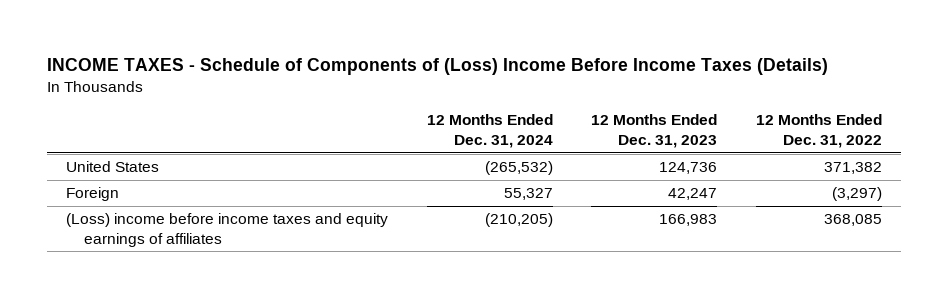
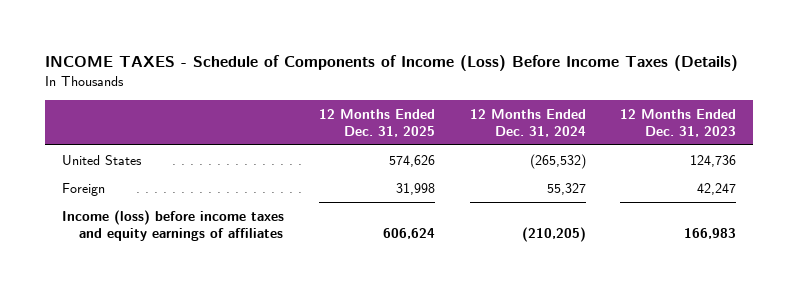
[47,57,829,75] INCOME TAXES - Schedule of Components of (Loss) Income Before Income Taxes (Details) -> [45,54,739,71] INCOME TAXES - Schedule of Components of Income (Loss) Before Income Taxes (Details)
[756,114,883,148] 12 Months Ended Dec. 31, 2022 -> none
none -> [318,109,435,137] 12 Months Ended Dec. 31, 2025
[66,213,389,247] (Loss) income before income taxes and equity earnings of affiliates -> [62,209,285,241] Income (loss) before income taxes and equity earnings of affiliates

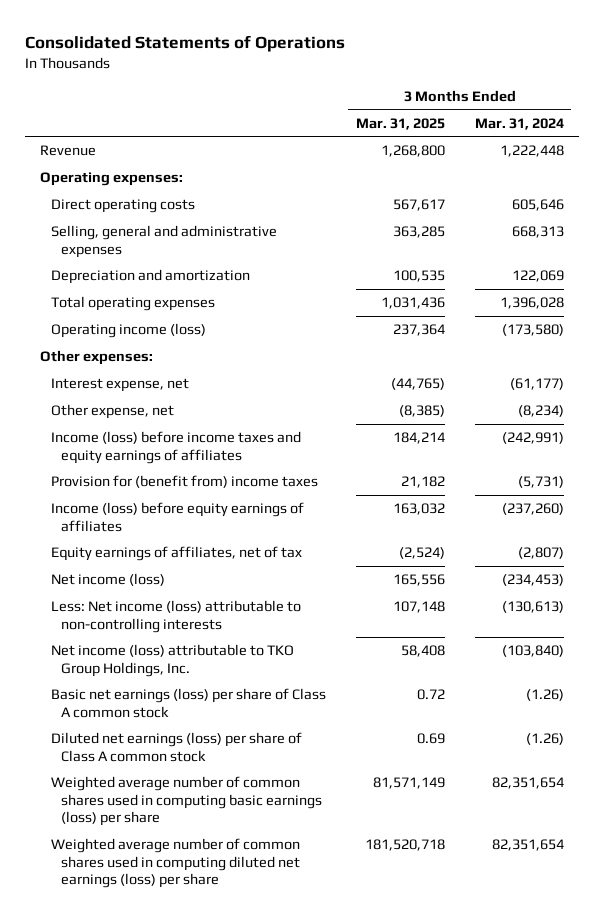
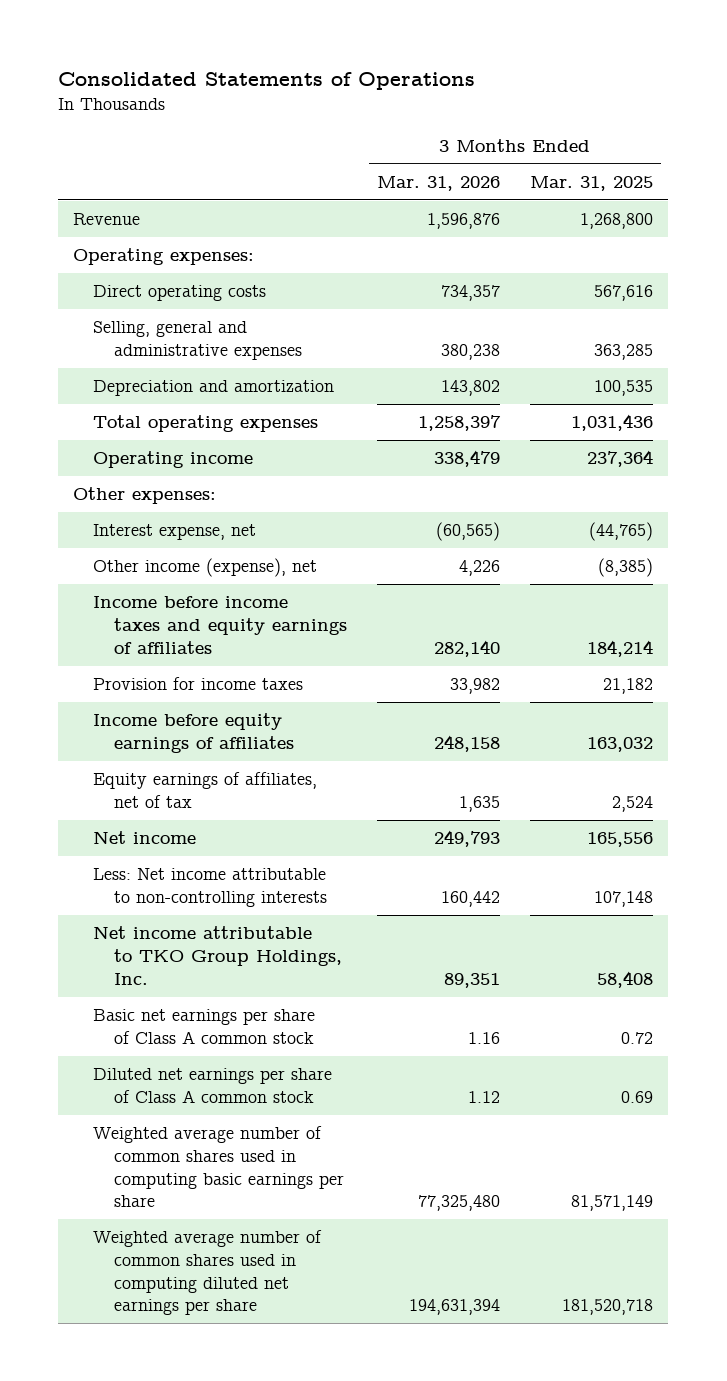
[474,117,564,130] Mar. 31, 2024 -> none
none -> [376,175,500,191] Mar. 31, 2026
[392,199,445,212] 567,617 -> [594,285,654,302] 567,616
[50,323,206,339] Operating income (loss) -> [93,451,254,469] Operating income
[50,404,174,420] Other expense, net -> [93,558,318,578] Other income (expense), net
[50,431,301,464] Income (loss) before income taxes and equity earnings of affiliates -> [93,596,347,654] Income before income taxes and equity earnings of affiliates
[50,475,318,489] Provision for (benefit from) income taxes -> [93,677,304,691] Provision for income taxes
[50,502,304,532] Income (loss) before equity earnings of affiliates -> [93,713,294,753] Income before equity earnings of affiliates
[398,547,445,560] (2,524) -> [612,795,654,812] 2,524
[50,573,165,587] Net income (loss) -> [93,831,197,845] Net income
[50,600,301,633] Less: Net income (loss) attributable to non-controlling interests -> [93,868,327,907] Less: Net income attributable to non-controlling interests
[50,644,294,677] Net income (loss) attributable to TKO Group Holdings, Inc. -> [93,926,342,985] Net income attributable to TKO Group Holdings, Inc.
[50,688,326,718] Basic net earnings (loss) per share of Class A common stock -> [93,1009,316,1044] Basic net earnings per share of Class A common stock
[50,732,302,762] Diluted net earnings (loss) per share of Class A common stock -> [93,1068,333,1103] Diluted net earnings per share of Class A common stock
[50,776,323,827] Weighted average number of common shares used in computing basic earnings (loss) per share -> [93,1126,344,1208] Weighted average number of common shares used in computing basic earnings per share
[50,838,301,889] Weighted average number of common shares used in computing diluted net earnings (loss) per share -> [93,1230,323,1316] Weighted average number of common shares used in computing diluted net earnings per share

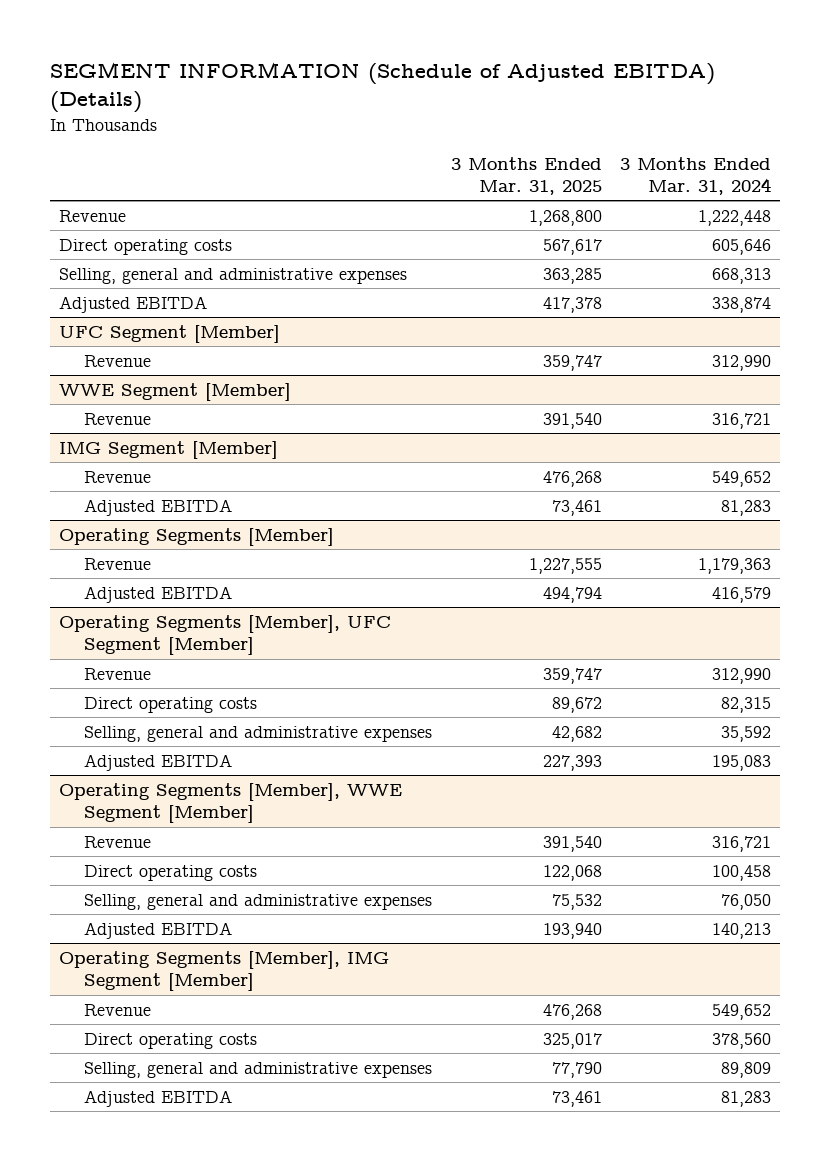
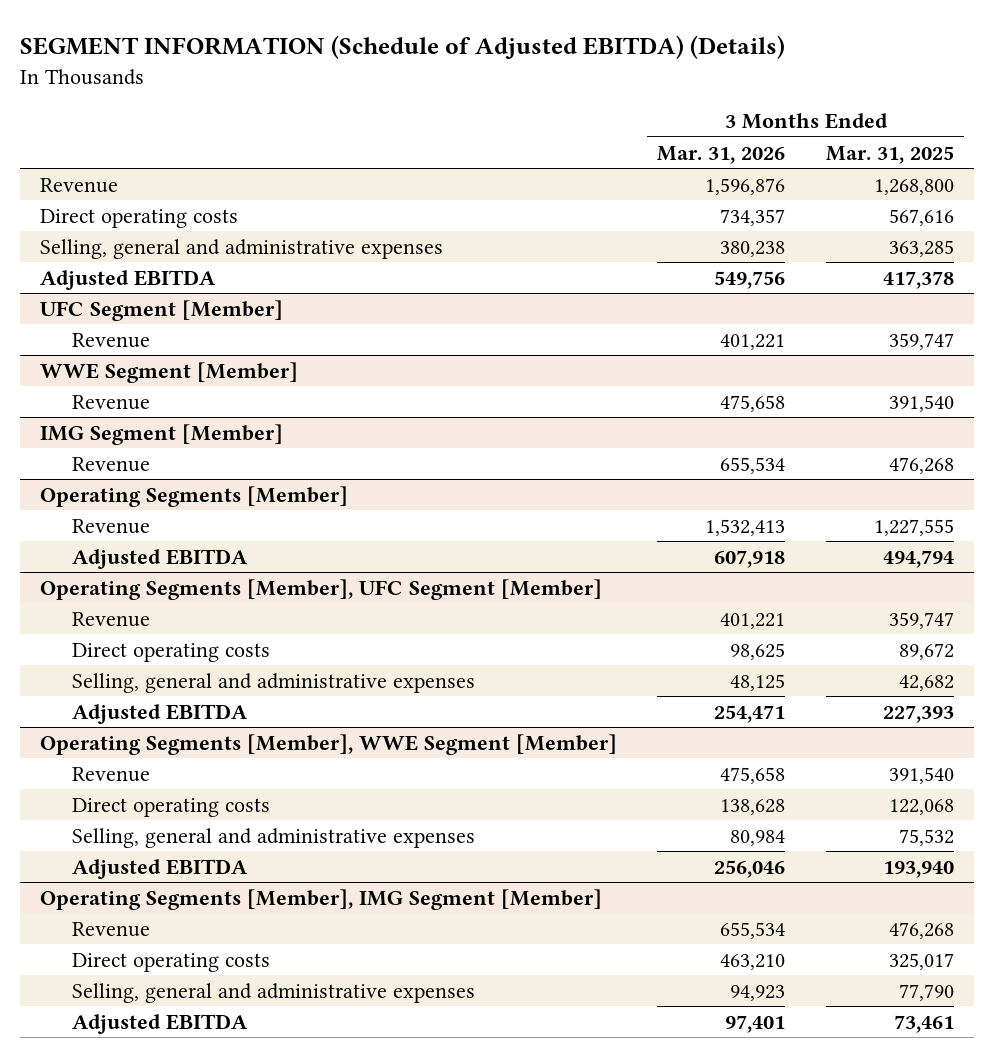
[620,156,772,195] 3 Months Ended Mar. 31, 2024 -> none
none -> [657,145,786,164] Mar. 31, 2026
[542,238,602,255] 567,617 -> [888,208,954,226] 567,616
[84,498,233,516] Adjusted EBITDA -> none

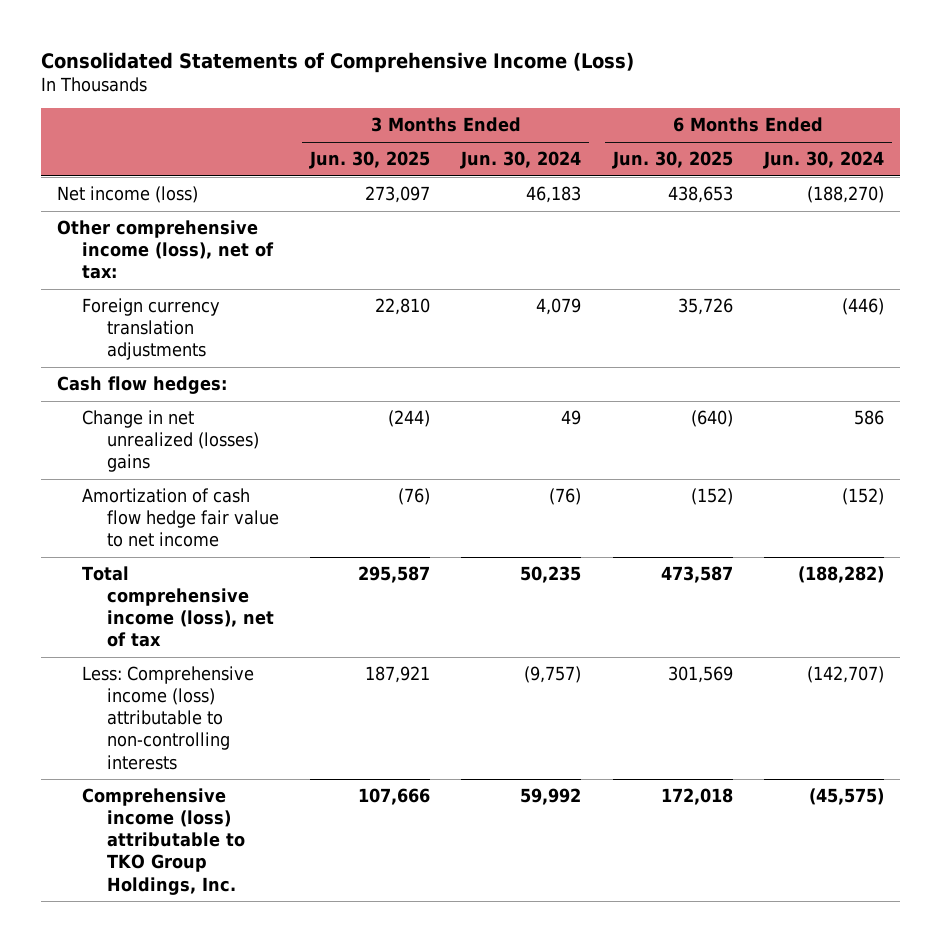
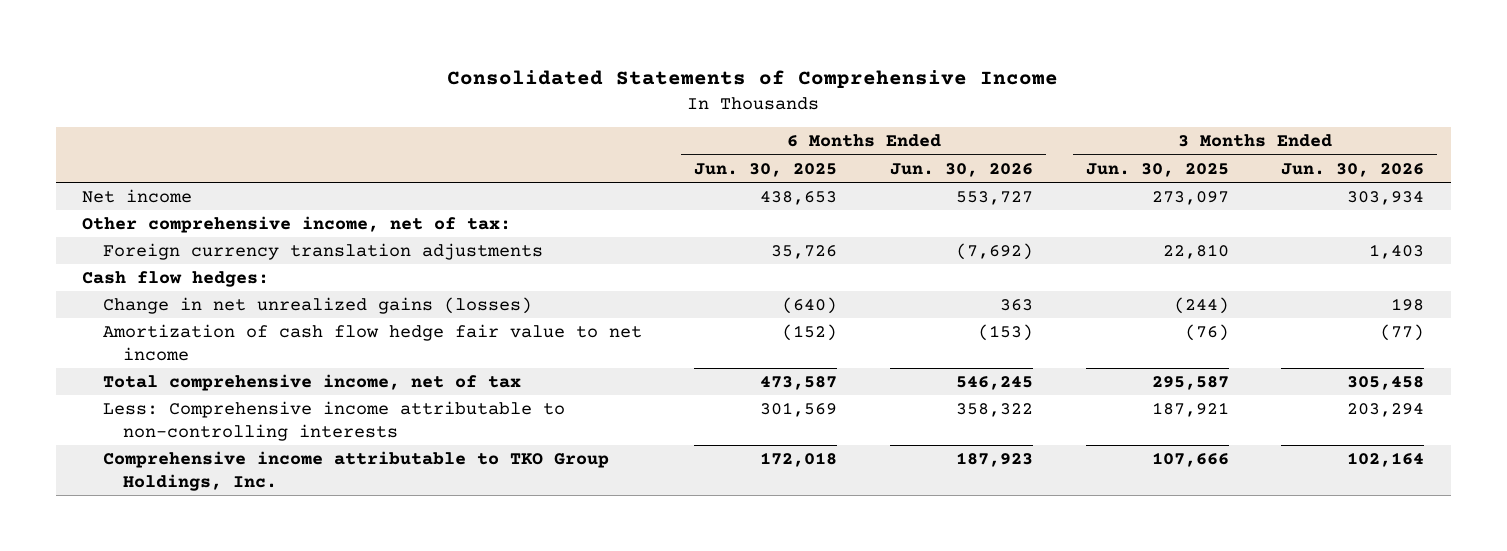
[40,51,634,73] Consolidated Statements of Comprehensive Income (Loss) -> [447,70,1059,89] Consolidated Statements of Comprehensive Income
[460,151,582,170] Jun. 30, 2024 -> none
[763,151,885,170] Jun. 30, 2024 -> none
none -> [890,162,1034,177] Jun. 30, 2026
none -> [1281,162,1425,177] Jun. 30, 2026
[56,186,198,204] Net income (loss) -> [82,189,193,204] Net income
[56,220,274,280] Other comprehensive income (loss), net of tax: -> [82,216,512,234] Other comprehensive income, net of tax:
[81,410,259,473] Change in net unrealized (losses) gains -> [102,297,532,315] Change in net unrealized gains (losses)
[81,566,274,648] Total comprehensive income (loss), net of tax -> [102,374,521,392] Total comprehensive income, net of tax
[81,666,254,770] Less: Comprehensive income (loss) attributable to non-controlling interests -> [102,401,565,441] Less: Comprehensive income attributable to non-controlling interests
[81,788,245,895] Comprehensive income (loss) attributable to TKO Group Holdings, Inc. -> [102,451,609,491] Comprehensive income attributable to TKO Group Holdings, Inc.

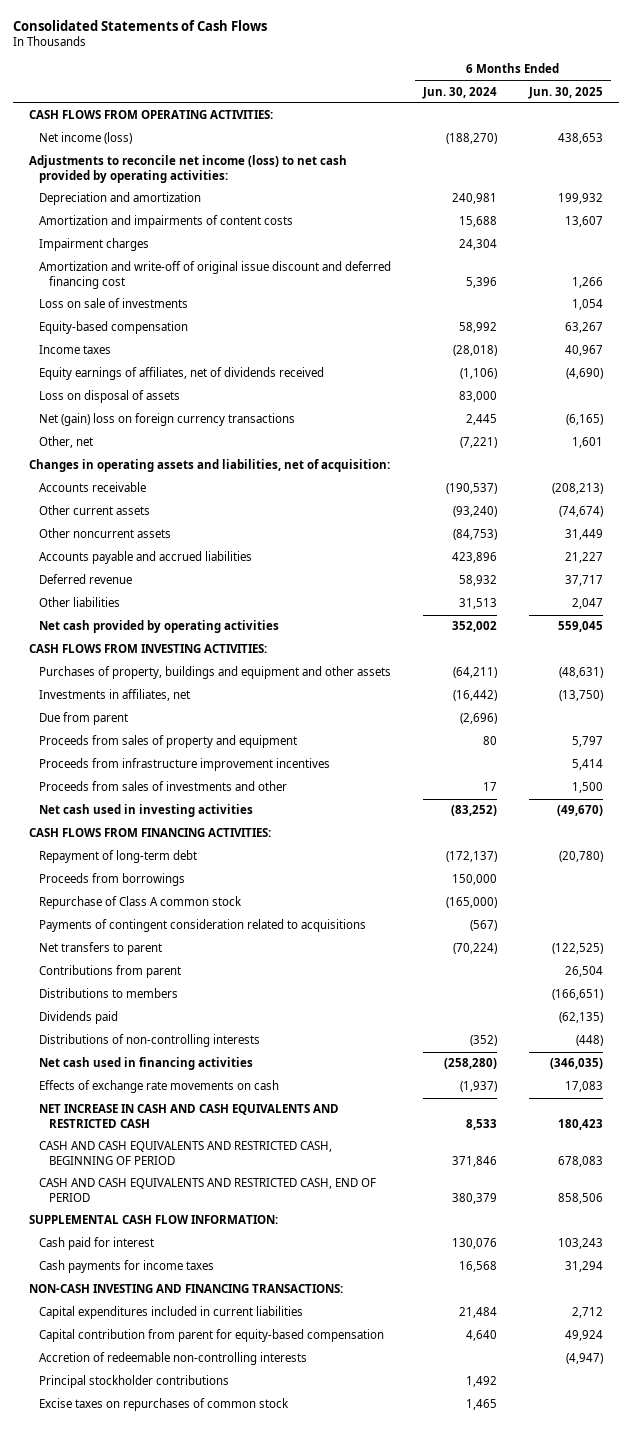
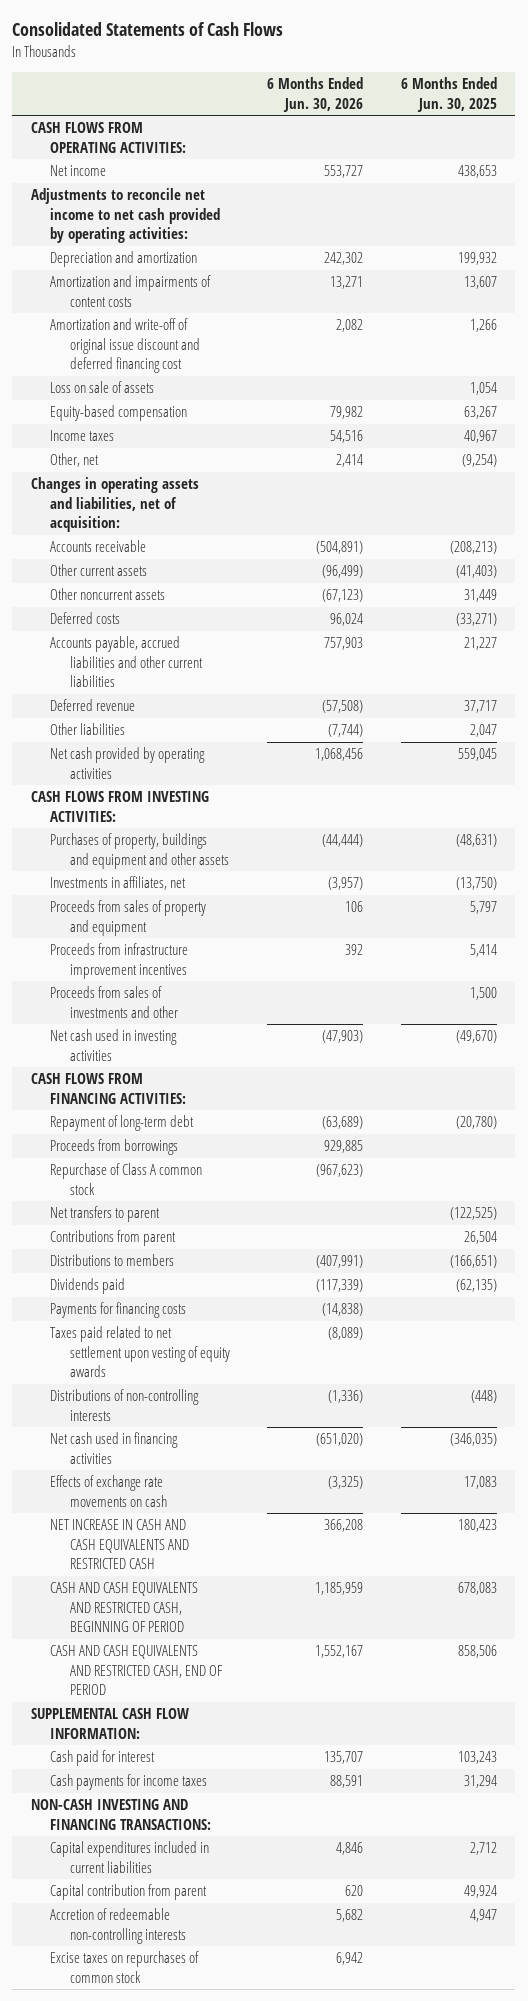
[421,86,497,99] Jun. 30, 2024 -> none
none -> [267,77,364,112] 6 Months Ended Jun. 30, 2026
[38,132,132,145] Net income (loss) -> [50,165,107,177] Net income
[28,155,347,183] Adjustments to reconcile net income (loss) to net cash provided by operating activities: -> [30,188,221,244] Adjustments to reconcile net income to net cash provided by operating activities:
[38,238,149,252] Impairment charges -> none
[38,298,188,309] Loss on sale of investments -> [50,381,155,394] Loss on sale of assets
[38,367,324,381] Equity earnings of affiliates, net of dividends received -> none
[38,390,180,404] Loss on disposal of assets -> none
[38,413,295,427] Net (gain) loss on foreign currency transactions -> none
[571,437,603,449] 1,601 -> [461,454,497,468] (9,254)
[558,506,603,518] (74,674) -> [455,565,497,579] (41,403)
none -> [50,612,121,625] Deferred costs
[38,551,252,565] Accounts payable and accrued liabilities -> [50,636,203,688] Accounts payable, accrued liabilities and other current liabilities
[38,712,128,726] Due from parent -> none
[38,919,366,933] Payments of contingent consideration related to acquisitions -> none
none -> [50,1302,187,1319] Payments for financing costs
none -> [50,1326,230,1378] Taxes paid related to net settlement upon vesting of equity awards
[38,1375,229,1389] Principal stockholder contributions -> none
[38,1329,384,1343] Capital contribution from parent for equity-based compensation -> [50,1884,208,1901] Capital contribution from parent
[565,1353,603,1365] (4,947) -> [469,1909,497,1923] 4,947

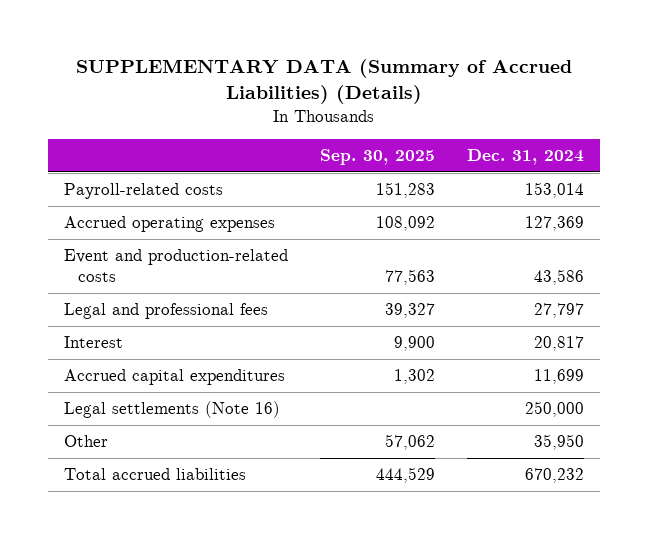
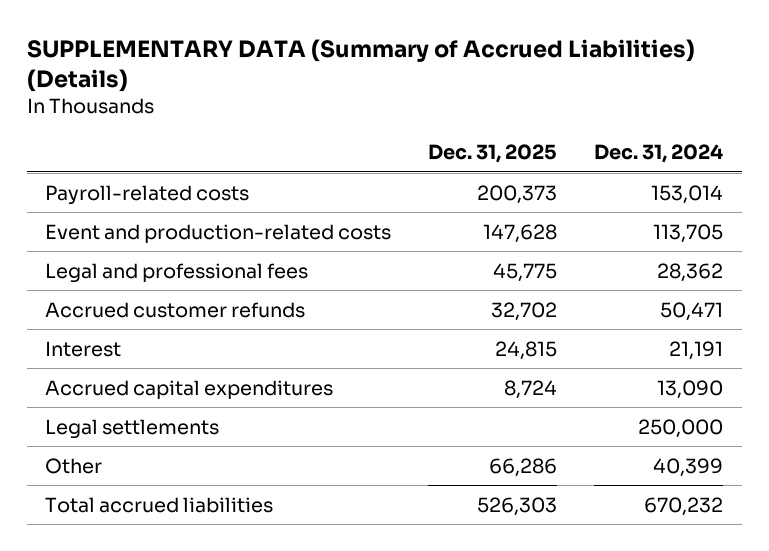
[319,148,435,165] Sep. 30, 2025 -> none
none -> [428,144,558,164] Dec. 31, 2025
[63,216,275,233] Accrued operating expenses -> none
[534,269,585,286] 43,586 -> [653,223,724,243] 113,705
[534,303,585,319] 27,797 -> [657,262,724,282] 28,362
none -> [45,301,306,318] Accrued customer refunds
[534,336,585,352] 20,817 -> [669,340,724,360] 21,191
[534,369,585,385] 11,699 -> [657,379,724,399] 13,090
[63,401,280,419] Legal settlements (Note 16) -> [45,418,220,439] Legal settlements
[534,434,585,451] 35,950 -> [653,457,724,477] 40,399

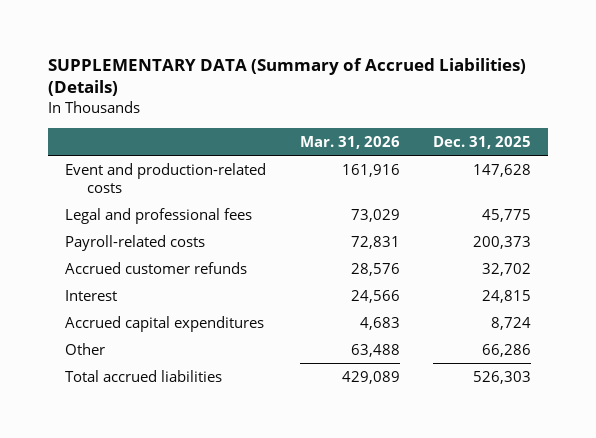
[594,144,724,164] Dec. 31, 2024 -> none
none -> [299,135,400,149] Mar. 31, 2026
[45,184,250,205] Payroll-related costs -> [64,234,205,251] Payroll-related costs
[45,418,220,439] Legal settlements -> none

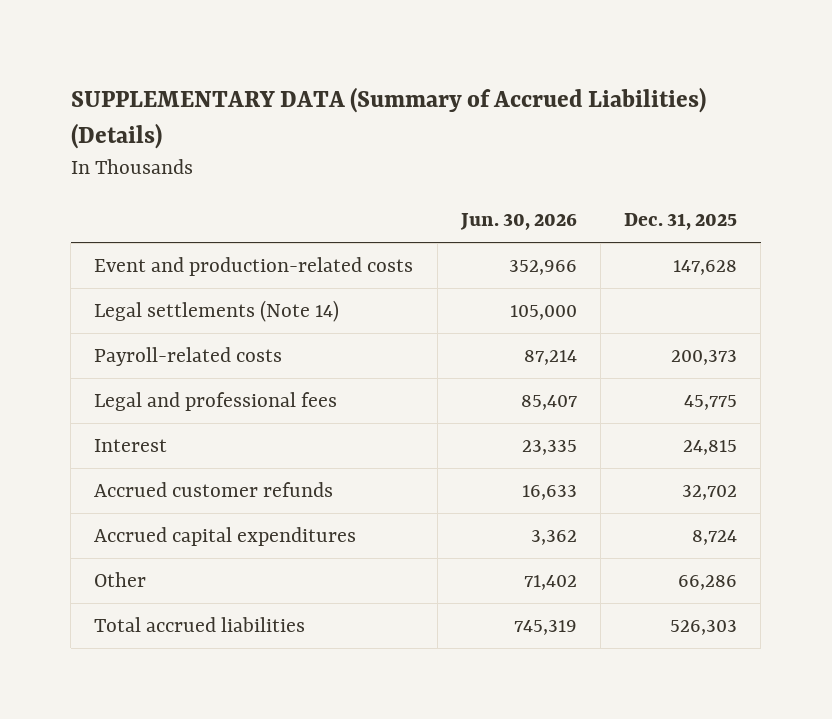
[299,135,400,149] Mar. 31, 2026 -> none
none -> [459,213,577,231] Jun. 30, 2026
none -> [94,300,340,323] Legal settlements (Note 14)
[64,207,252,224] Legal and professional fees -> [94,392,338,412] Legal and professional fees
[64,261,247,274] Accrued customer refunds -> [94,482,334,498] Accrued customer refunds

